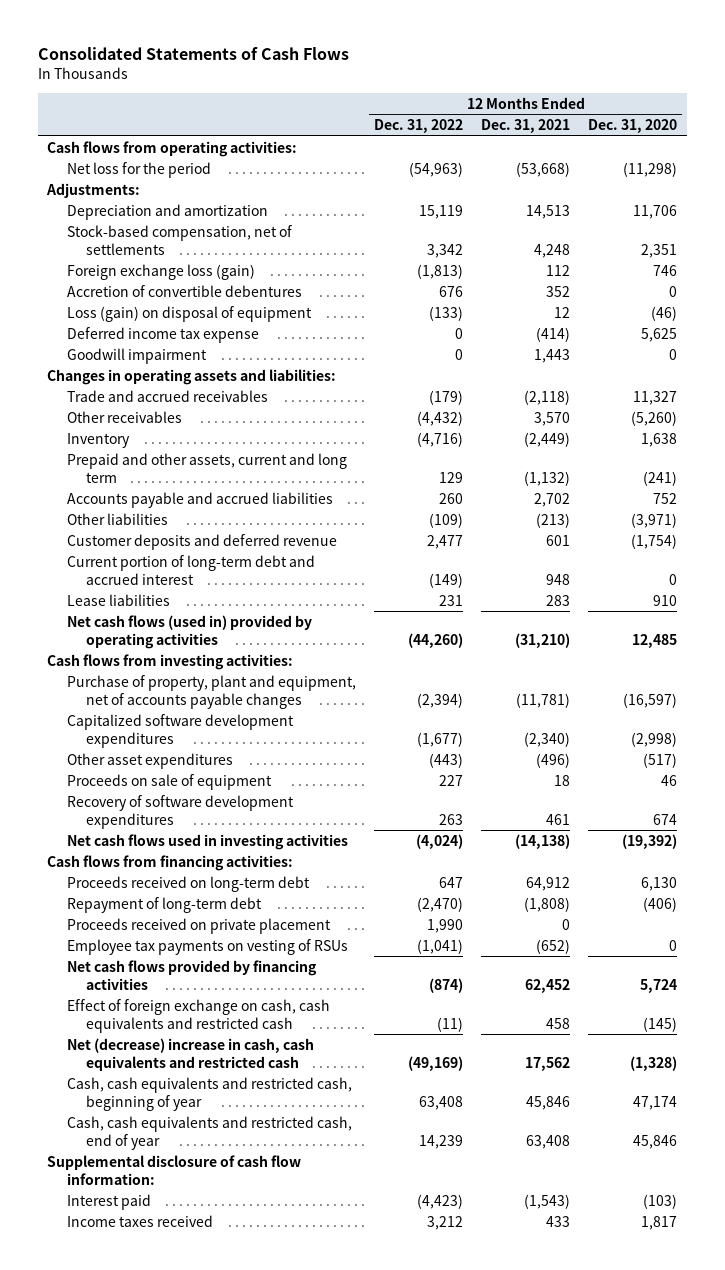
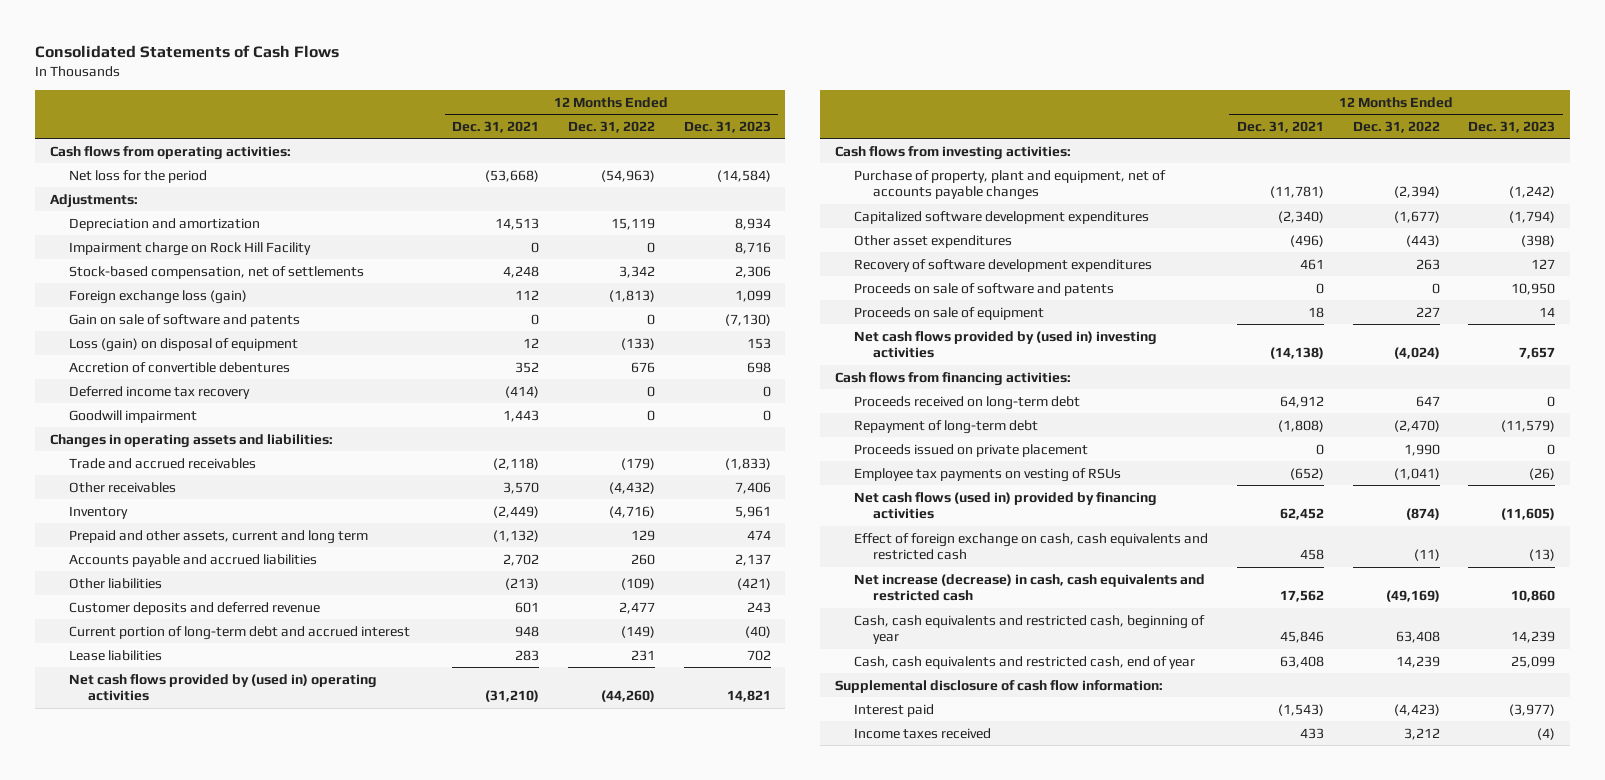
[588,119,678,134] Dec. 31, 2020 -> none
none -> [683,120,771,133] Dec. 31, 2023
none -> [68,241,311,256] Impairment charge on Rock Hill Facility
none -> [68,313,300,327] Gain on sale of software and patents
[66,284,302,297] Accretion of convertible debentures -> [68,361,290,373] Accretion of convertible debentures
[66,326,259,343] Deferred income tax expense -> [68,385,250,399] Deferred income tax recovery
[66,614,312,649] Net cash flows (used in) provided by operating activities -> [68,673,377,702] Net cash flows provided by (used in) operating activities
none -> [853,282,1114,296] Proceeds on sale of software and patents
[66,773,272,790] Proceeds on sale of equipment -> [853,306,1044,320] Proceeds on sale of equipment
[66,833,348,850] Net cash flows used in investing activities -> [853,330,1157,359] Net cash flows provided by (used in) investing activities
[66,917,331,934] Proceeds received on private placement -> [853,443,1088,457] Proceeds issued on private placement
[66,959,317,990] Net cash flows provided by financing activities -> [853,491,1157,520] Net cash flows (used in) provided by financing activities
[66,1037,314,1071] Net (decrease) increase in cash, cash equivalents and restricted cash -> [853,573,1205,602] Net increase (decrease) in cash, cash equivalents and restricted cash

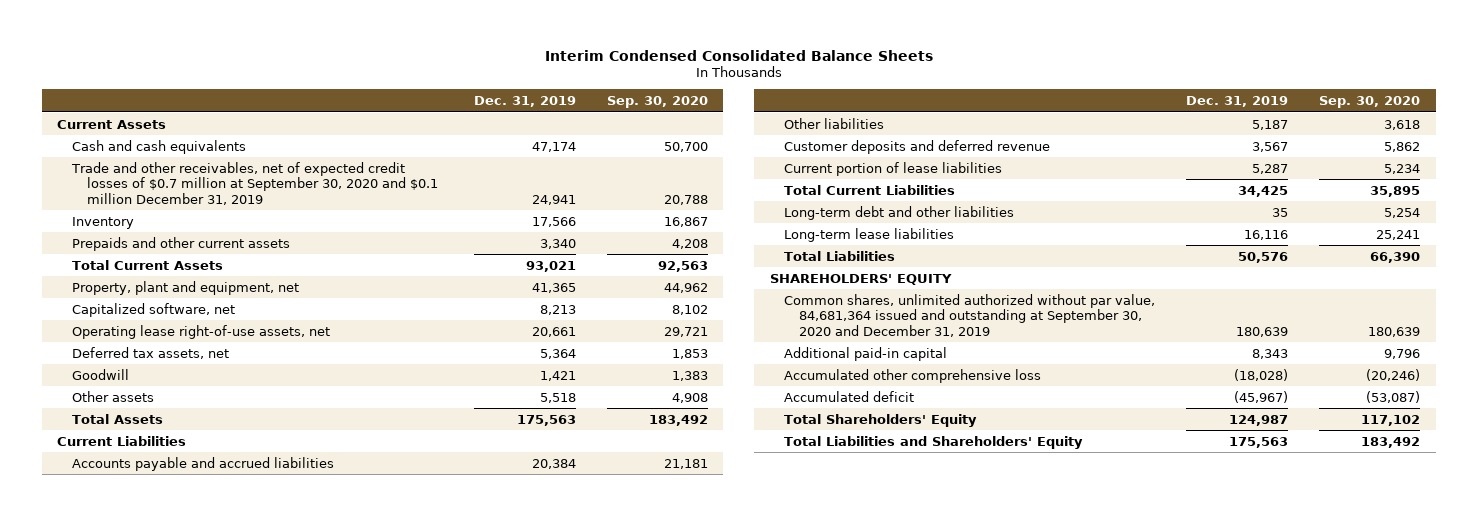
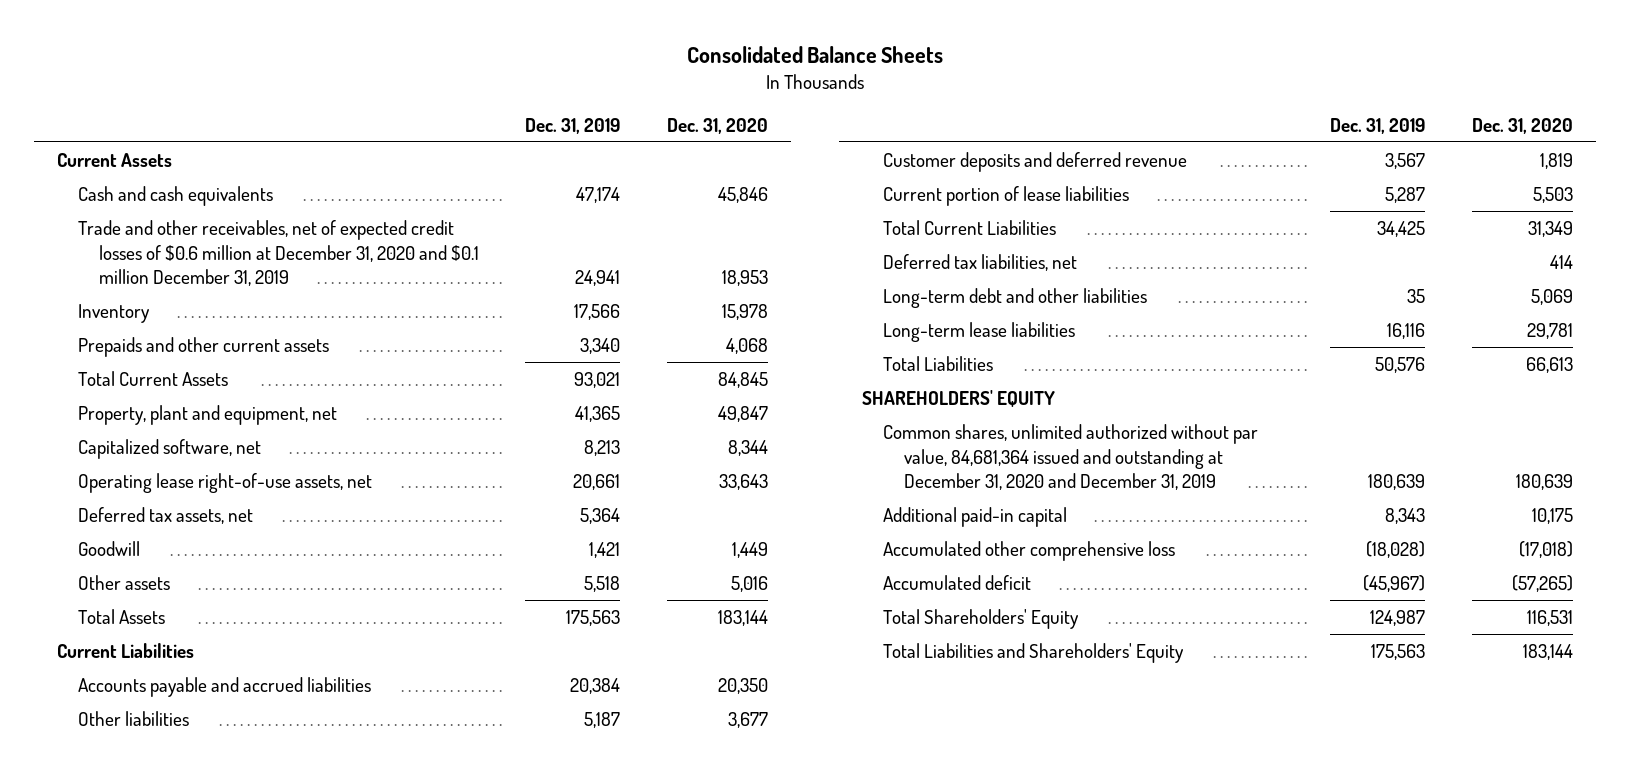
[544,49,933,61] Interim Condensed Consolidated Balance Sheets -> [686,46,943,64] Consolidated Balance Sheets
[606,96,708,109] Sep. 30, 2020 -> none
none -> [666,118,768,135] Dec. 31, 2020
[70,161,438,205] Trade and other receivables, net of expected credit losses of $0.7 million at September 30, 2020 and $0.1 million December 31, 2019 -> [78,219,480,287] Trade and other receivables, net of expected credit losses of $0.6 million at December 31, 2020 and $0.1 million December 31, 2019
none -> [882,253,1077,271] Deferred tax liabilities, net
[784,293,1156,337] Common shares, unlimited authorized without par value, 84,681,364 issued and outstanding at September 30, 2020 and December 31, 2019 -> [882,423,1258,491] Common shares, unlimited authorized without par value, 84,681,364 issued and outstanding at December 31, 2020 and December 31, 2019

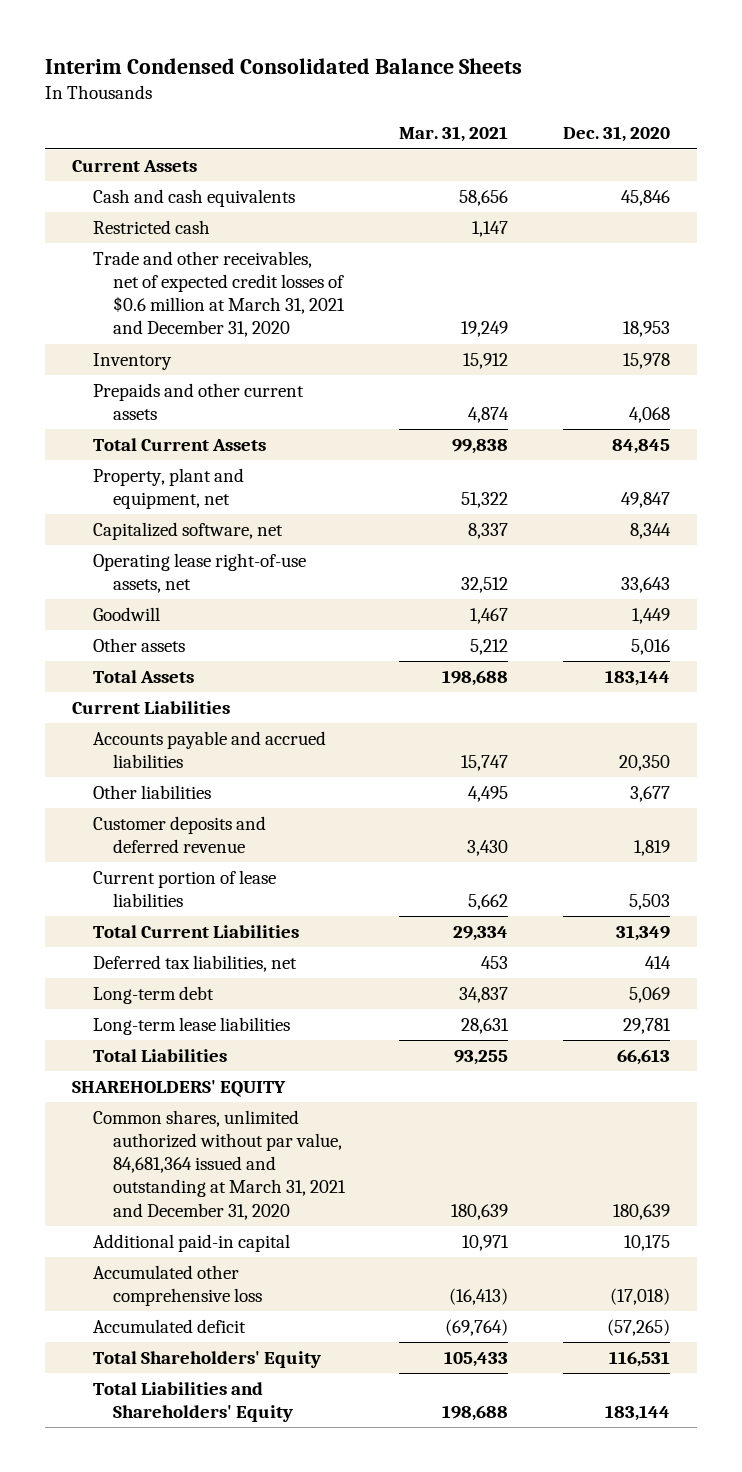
[686,46,943,64] Consolidated Balance Sheets -> [44,57,522,74] Interim Condensed Consolidated Balance Sheets
[525,118,621,135] Dec. 31, 2019 -> none
none -> [399,126,509,143] Mar. 31, 2021
none -> [92,219,210,234] Restricted cash
[78,219,480,287] Trade and other receivables, net of expected credit losses of $0.6 million at December 31, 2020 and $0.1 million December 31, 2019 -> [92,250,345,338] Trade and other receivables, net of expected credit losses of $0.6 million at March 31, 2021 and December 31, 2020
[78,506,254,524] Deferred tax assets, net -> none
[882,287,1147,308] Long-term debt and other liabilities -> [92,985,214,1004] Long-term debt
[882,423,1258,491] Common shares, unlimited authorized without par value, 84,681,364 issued and outstanding at December 31, 2020 and December 31, 2019 -> [92,1109,346,1220] Common shares, unlimited authorized without par value, 84,681,364 issued and outstanding at March 31, 2021 and December 31, 2020

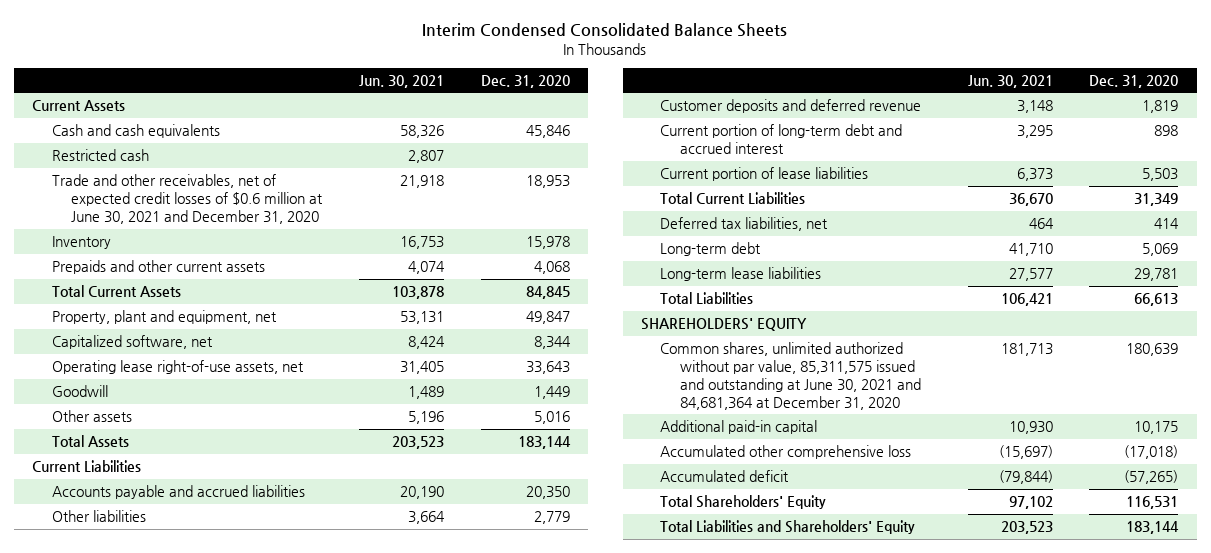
[399,126,509,143] Mar. 31, 2021 -> none
none -> [358,74,444,88] Jun. 30, 2021
[92,250,345,338] Trade and other receivables, net of expected credit losses of $0.6 million at March 31, 2021 and December 31, 2020 -> [51,174,323,224] Trade and other receivables, net of expected credit losses of $0.6 million at June 30, 2021 and December 31, 2020
[629,785,670,802] 3,677 -> [533,511,570,525] 2,779
none -> [660,124,903,155] Current portion of long-term debt and accrued interest
[92,1109,346,1220] Common shares, unlimited authorized without par value, 84,681,364 issued and outstanding at March 31, 2021 and December 31, 2020 -> [660,342,921,410] Common shares, unlimited authorized without par value, 85,311,575 issued and outstanding at June 30, 2021 and 84,681,364 at December 31, 2020

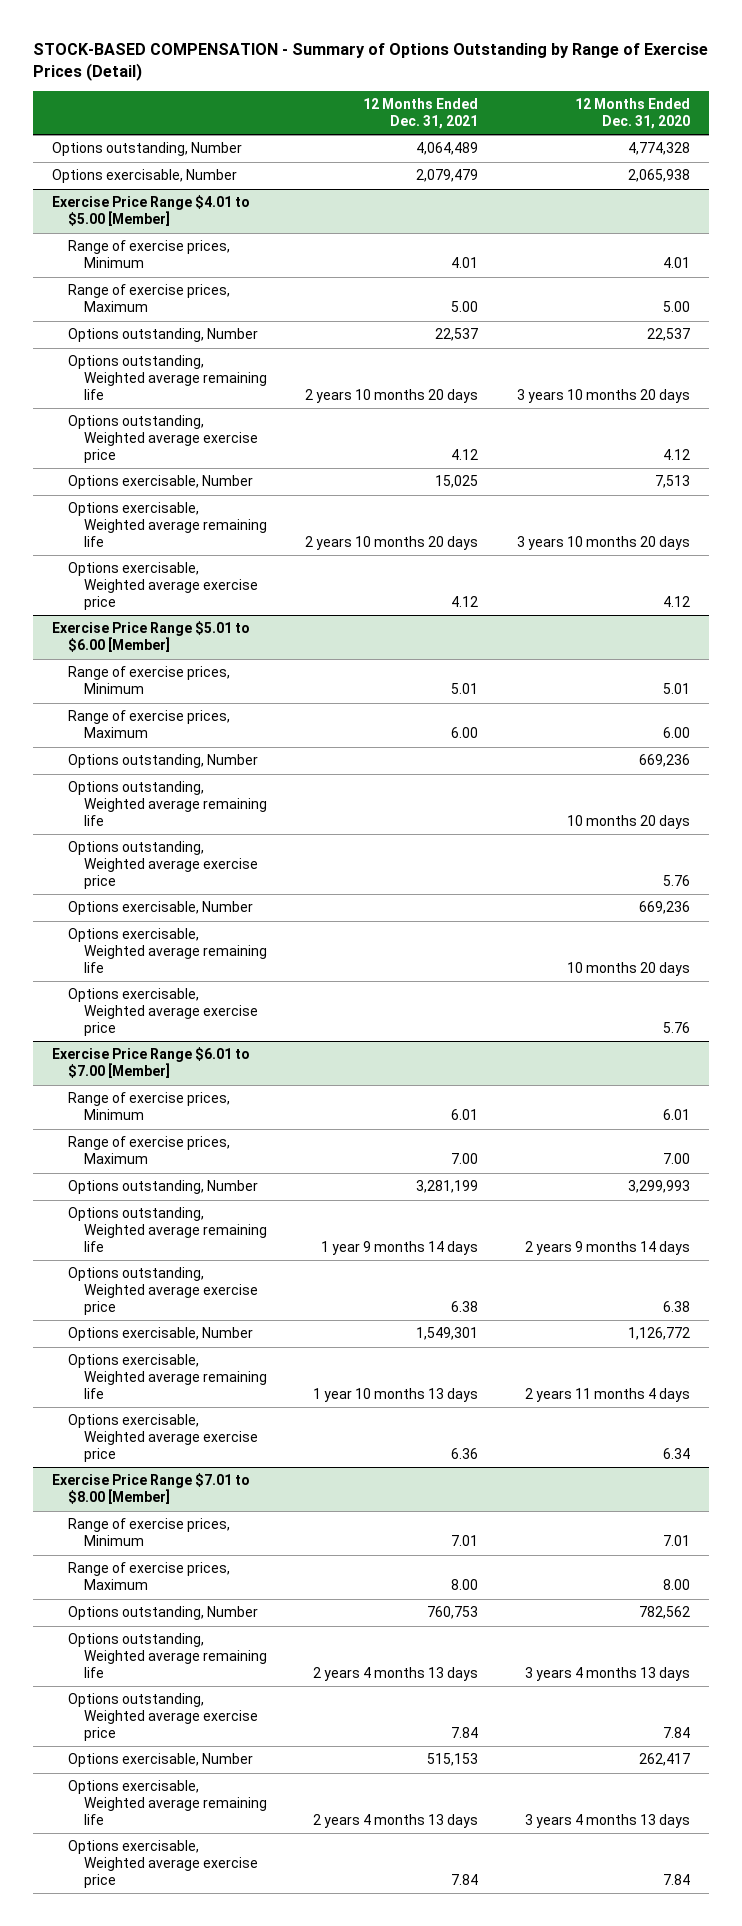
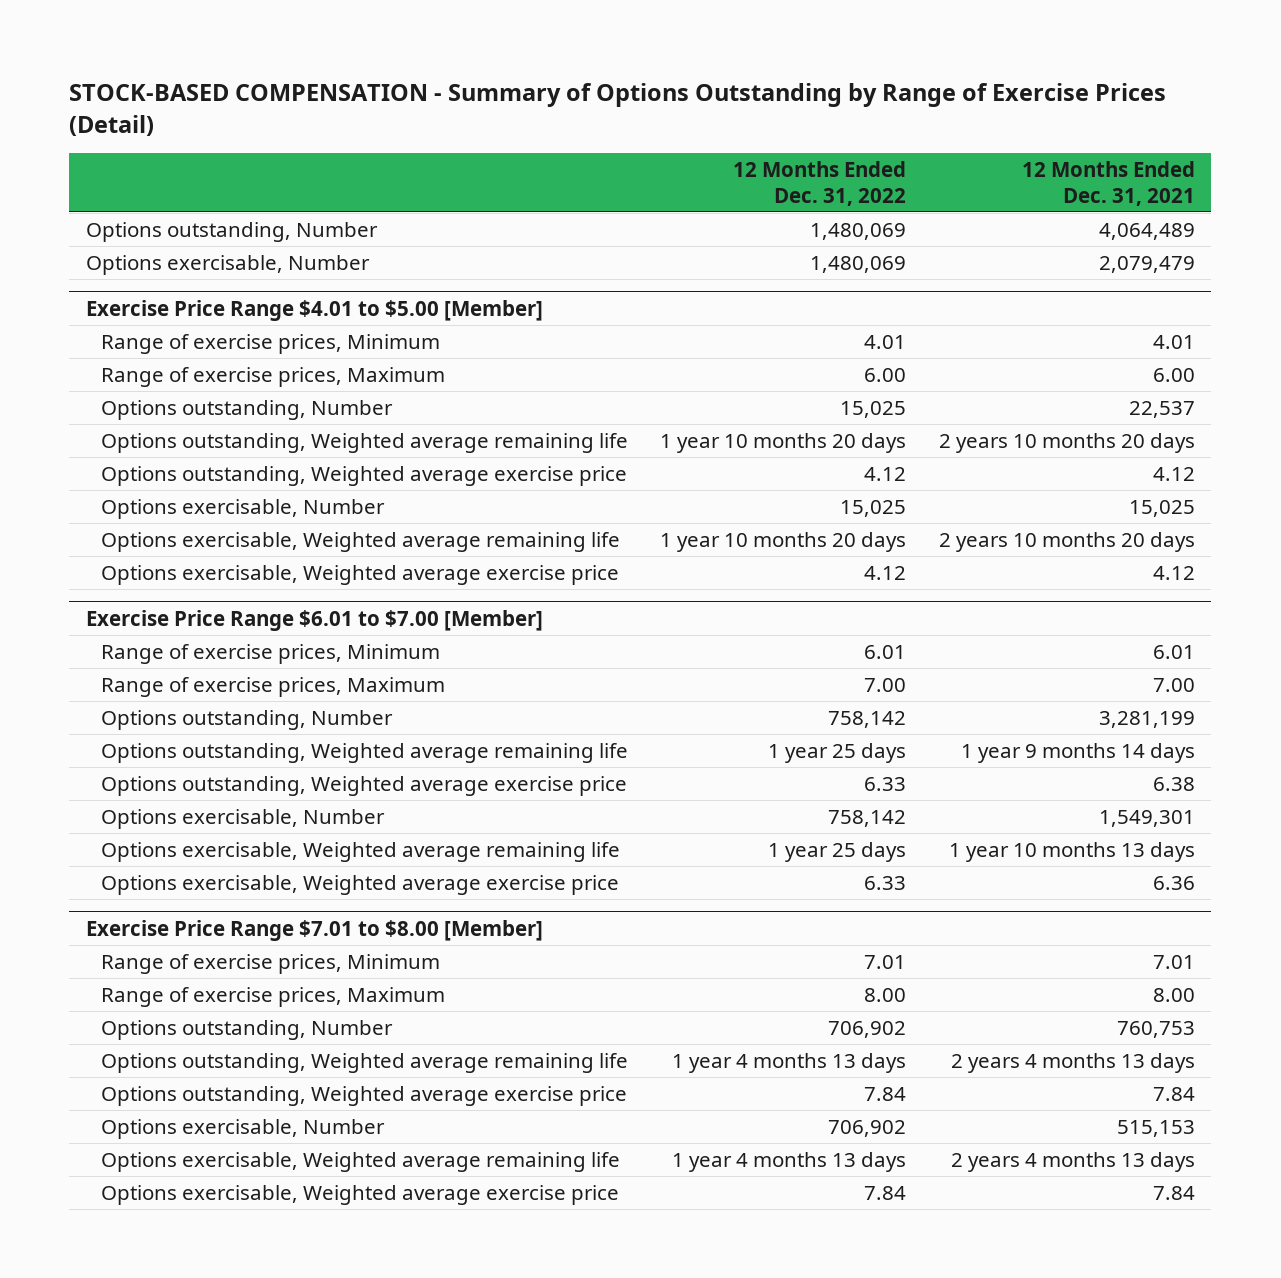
[574,98,690,129] 12 Months Ended Dec. 31, 2020 -> none
none -> [733,160,907,206] 12 Months Ended Dec. 31, 2022
[451,301,479,313] 5.00 -> [1152,367,1195,382] 6.00
[52,621,251,653] Exercise Price Range $5.01 to $6.00 [Member] -> none
[68,666,231,695] Range of exercise prices, Minimum -> none
[68,710,231,739] Range of exercise prices, Maximum -> none
[68,754,259,769] Options outstanding, Number -> none
[68,781,268,826] Options outstanding, Weighted average remaining life -> none
[68,841,259,889] Options outstanding, Weighted average exercise price -> none
[68,901,254,916] Options exercisable, Number -> none
[68,928,268,973] Options exercisable, Weighted average remaining life -> none
[68,988,259,1036] Options exercisable, Weighted average exercise price -> none

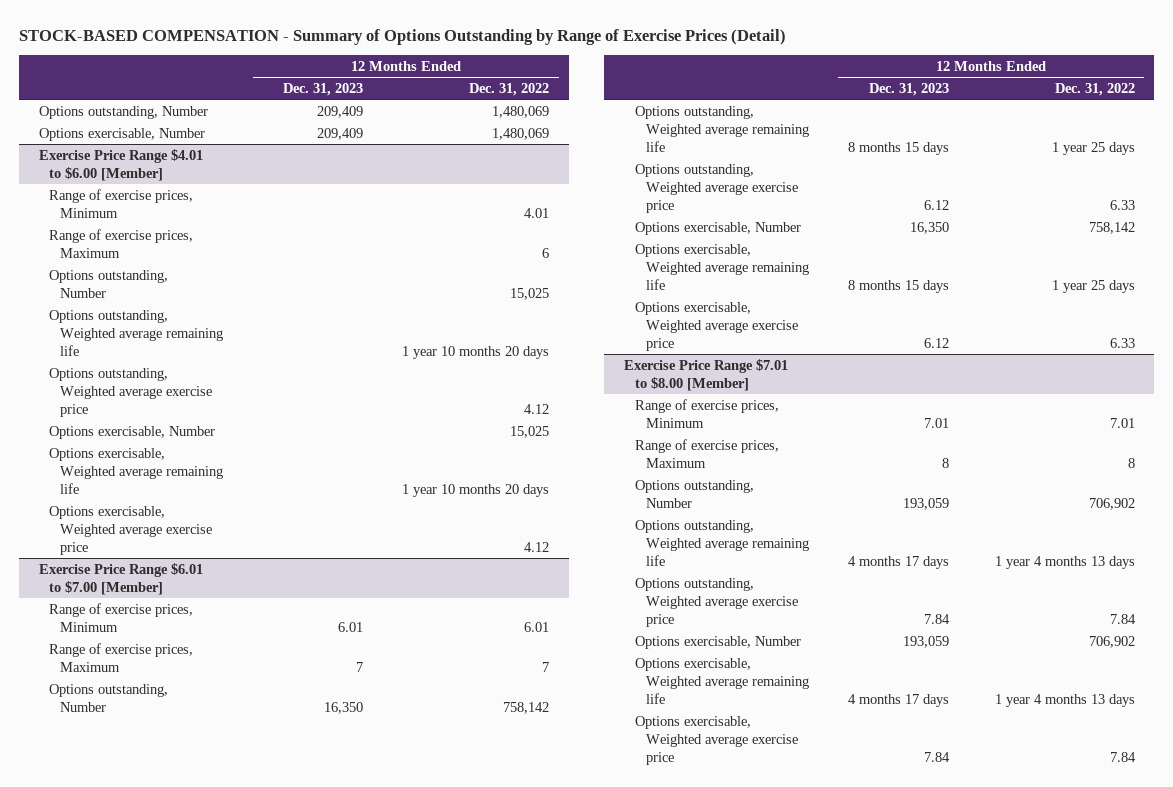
[1021,160,1195,206] 12 Months Ended Dec. 31, 2021 -> none
none -> [283,82,364,96] Dec. 31, 2023
[85,299,543,321] Exercise Price Range $4.01 to $5.00 [Member] -> [38,148,203,181] Exercise Price Range $4.01 to $6.00 [Member]
[864,367,907,382] 6.00 -> [542,247,550,258] 6
[864,677,907,692] 7.00 -> [542,661,550,672] 7
[864,987,907,1002] 8.00 -> [1127,457,1135,468] 8

